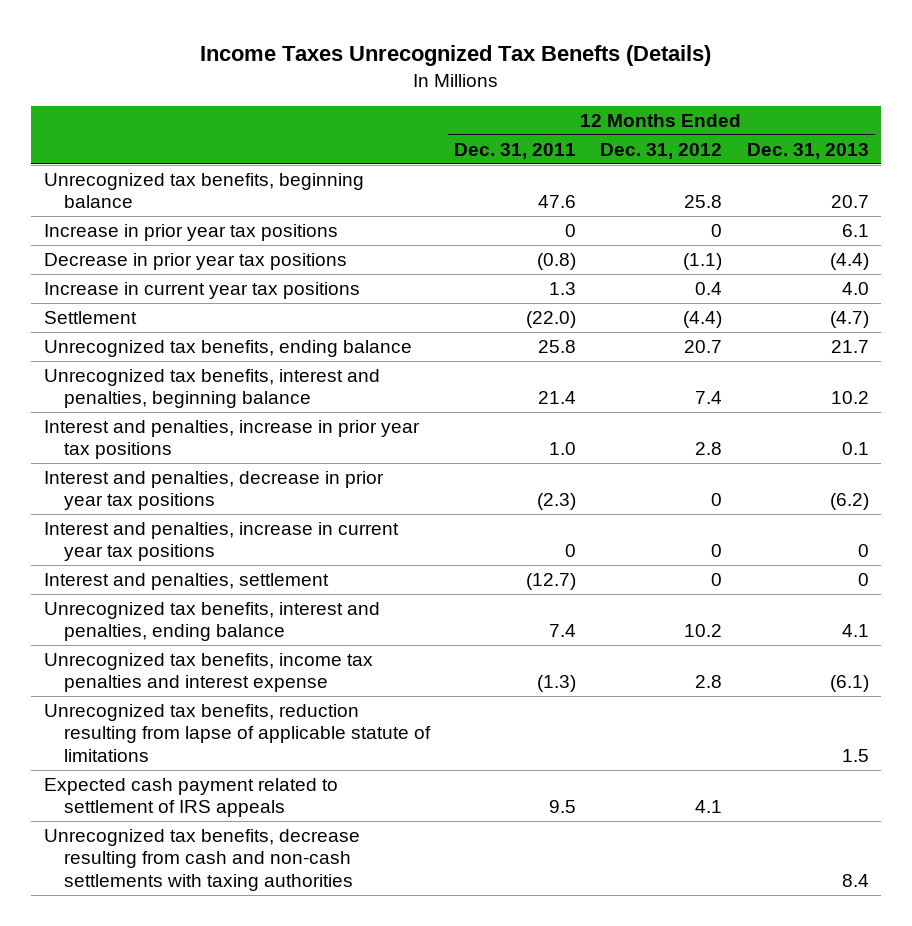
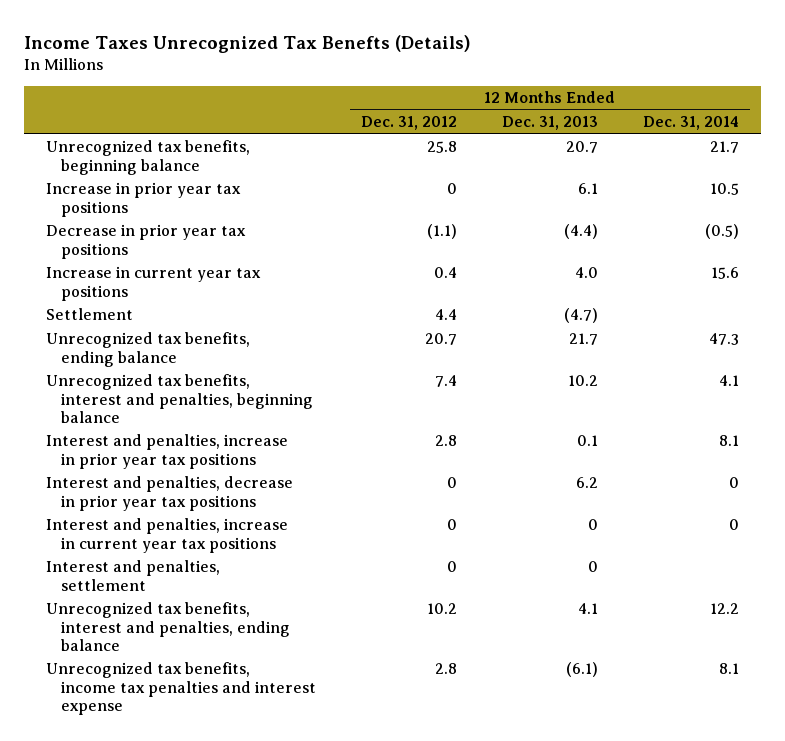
[453,142,576,159] Dec. 31, 2011 -> none
none -> [642,116,739,131] Dec. 31, 2014
[683,311,723,329] (4.4) -> [434,309,457,321] 4.4
[829,493,869,511] (6.2) -> [575,477,598,489] 6.2
[43,704,431,762] Unrecognized tax benefits, reduction resulting from lapse of applicable statute of limitations -> none
[43,778,338,818] Expected cash payment related to settlement of IRS appeals -> none
[43,829,360,891] Unrecognized tax benefits, decrease resulting from cash and non-cash settlements with taxing authorities -> none

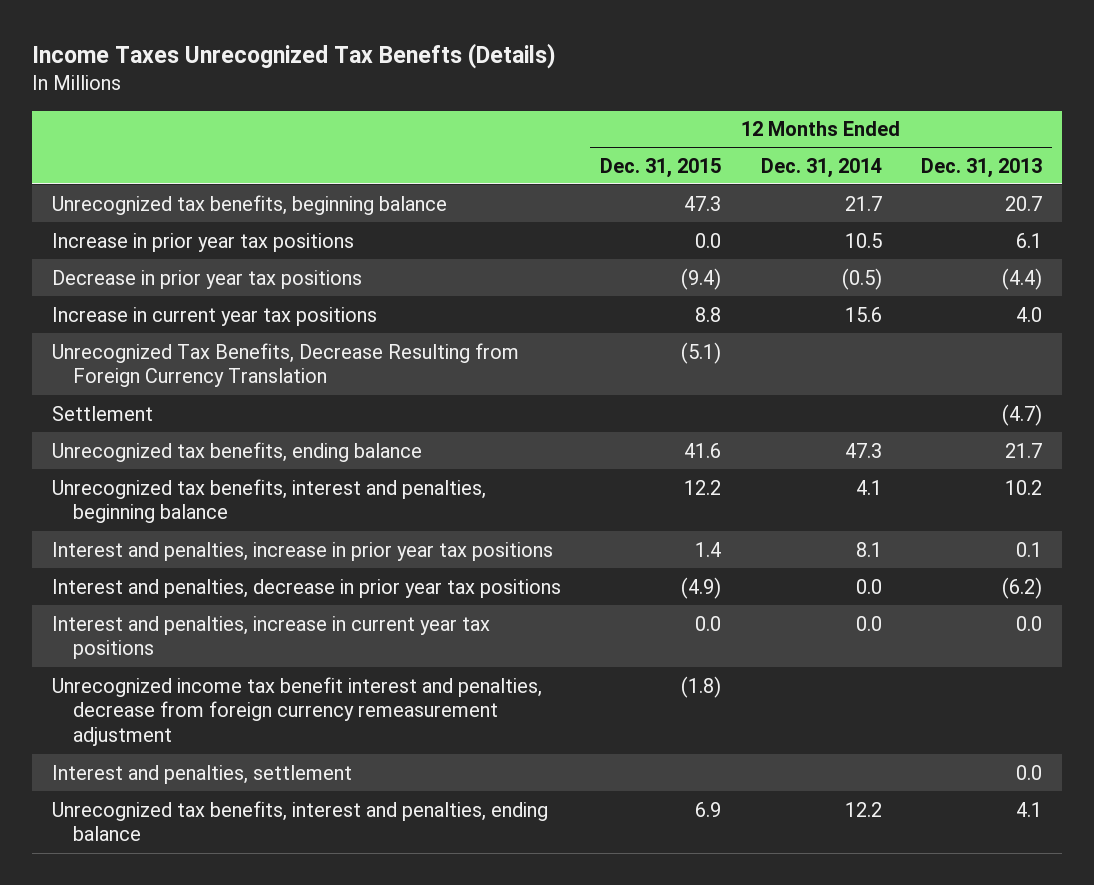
[360,116,457,131] Dec. 31, 2012 -> none
none -> [600,157,722,178] Dec. 31, 2015
none -> [51,342,519,388] Unrecognized Tax Benefits, Decrease Resulting from Foreign Currency Translation
[575,477,598,489] 6.2 -> [1002,576,1043,599] (6.2)
[728,477,739,489] 0 -> [855,578,882,594] 0.0
[587,519,598,531] 0 -> [1016,615,1043,631] 0.0
[728,519,739,531] 0 -> [855,615,882,631] 0.0
none -> [51,676,542,747] Unrecognized income tax benefit interest and penalties, decrease from foreign currency remeasurement adjustment
[587,561,598,573] 0 -> [1016,764,1043,780] 0.0
[46,662,317,716] Unrecognized tax benefits, income tax penalties and interest expense -> none

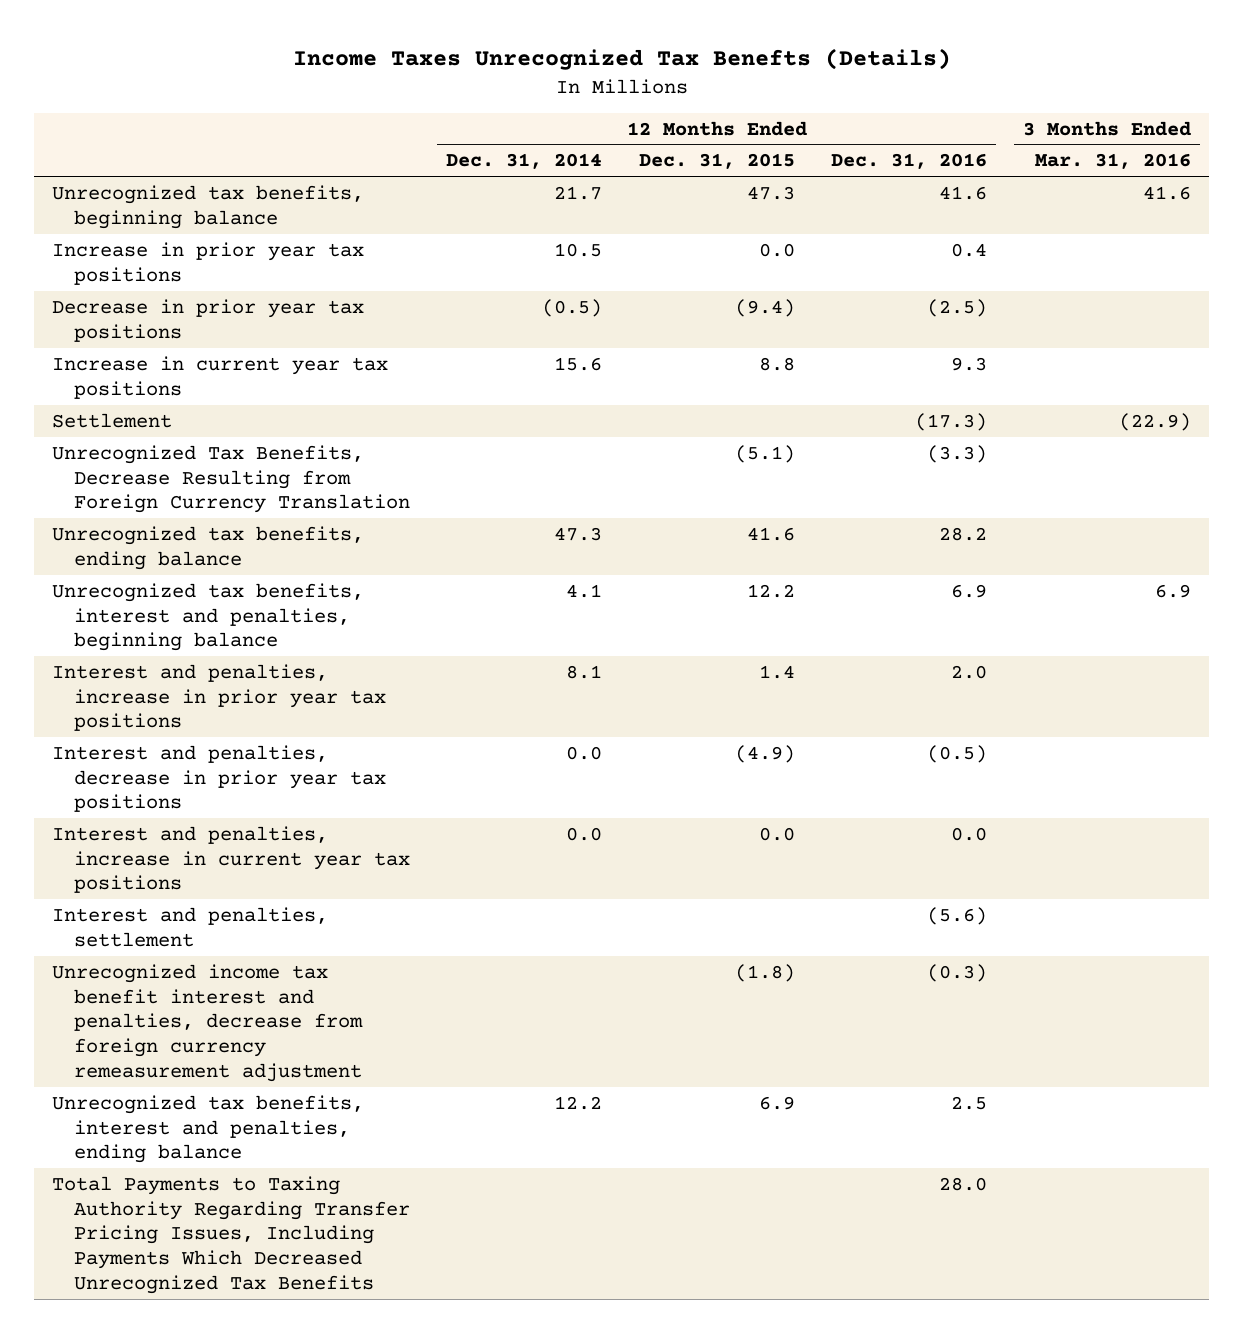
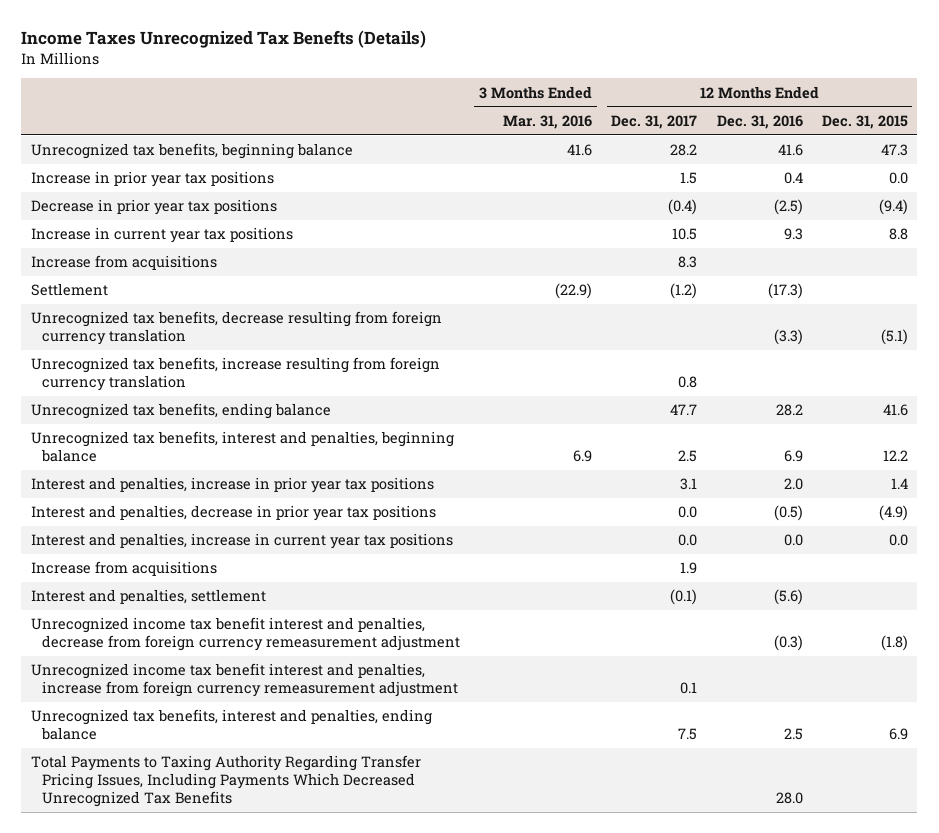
[446,153,603,170] Dec. 31, 2014 -> none
none -> [611,114,698,129] Dec. 31, 2017
none -> [31,255,218,271] Increase from acquisitions
[51,444,410,514] Unrecognized Tax Benefits, Decrease Resulting from Foreign Currency Translation -> [31,311,443,346] Unrecognized tax benefits, decrease resulting from foreign currency translation
none -> [31,357,441,392] Unrecognized tax benefits, increase resulting from foreign currency translation
none -> [31,561,218,577] Increase from acquisitions
none -> [31,663,458,698] Unrecognized income tax benefit interest and penalties, increase from foreign currency remeasurement adjustment

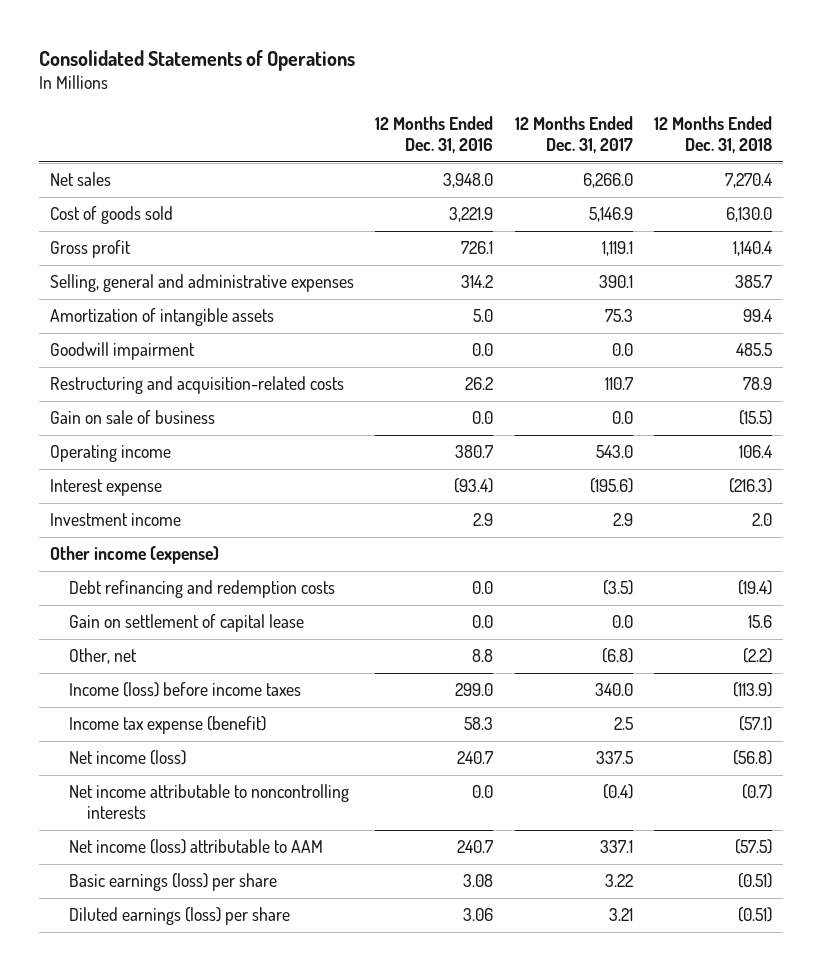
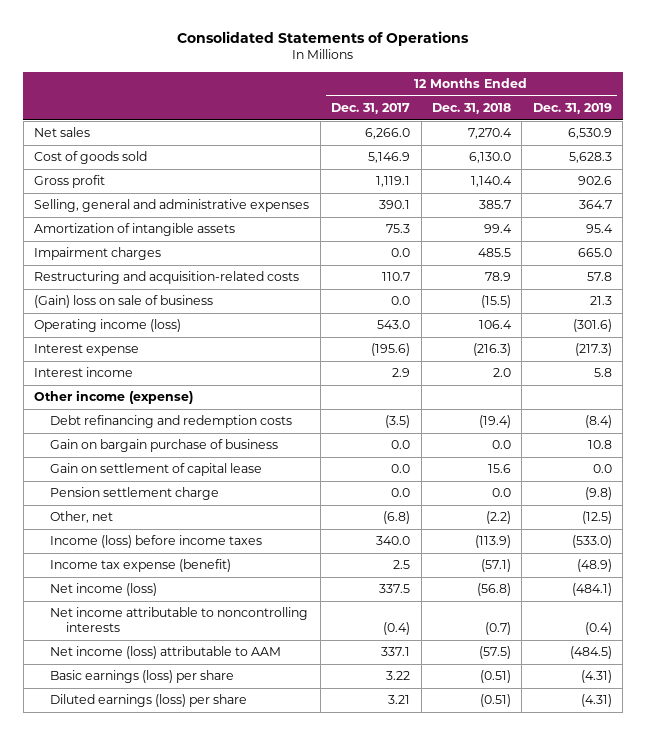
[375,116,494,154] 12 Months Ended Dec. 31, 2016 -> none
none -> [532,102,612,114] Dec. 31, 2019
[49,342,195,361] Goodwill impairment -> [34,247,162,261] Impairment charges
[49,410,215,425] Gain on sale of business -> [34,295,214,309] (Gain) loss on sale of business
[49,445,171,463] Operating income -> [34,319,182,333] Operating income (loss)
[49,513,181,527] Investment income -> [34,367,134,378] Interest income
none -> [49,439,278,453] Gain on bargain purchase of business
none -> [49,487,219,501] Pension settlement charge

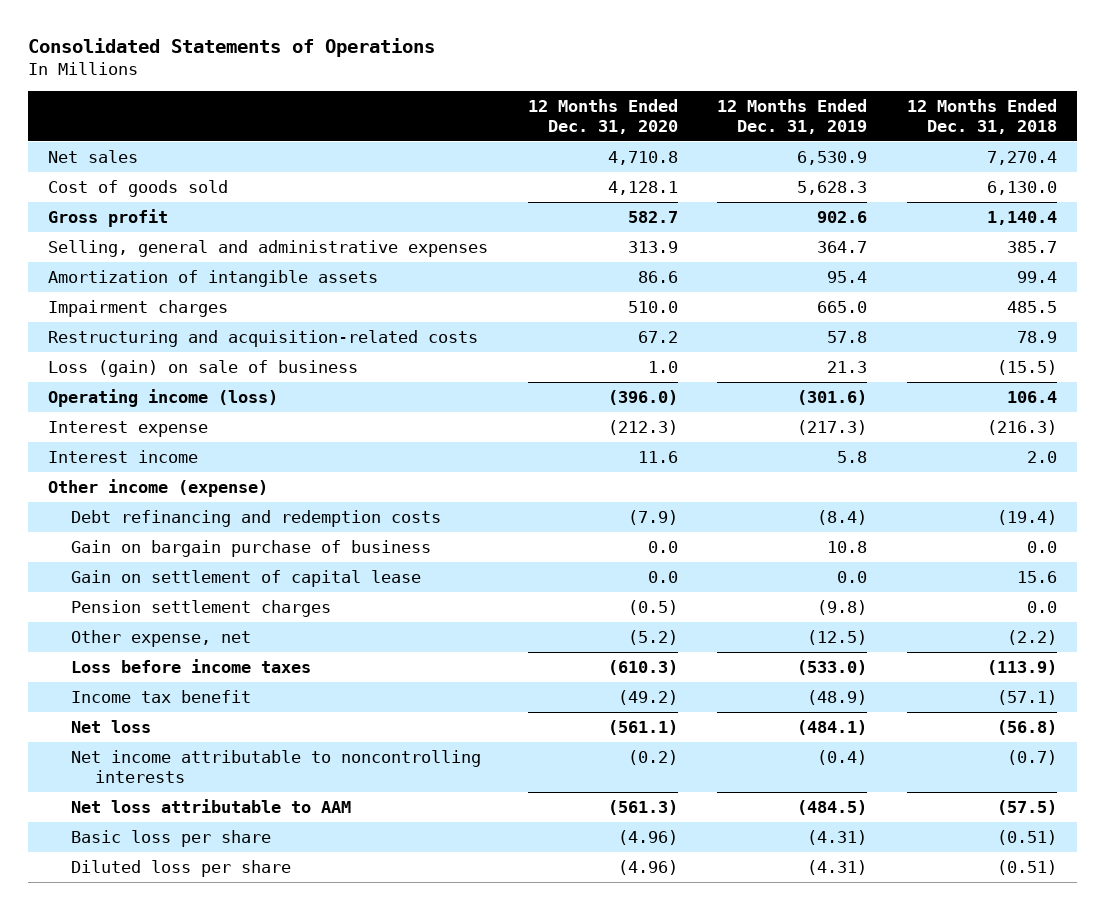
[331,102,411,114] Dec. 31, 2017 -> none
none -> [527,98,678,134] 12 Months Ended Dec. 31, 2020
[34,295,214,309] (Gain) loss on sale of business -> [47,359,358,377] Loss (gain) on sale of business
[49,487,219,501] Pension settlement charge -> [71,599,332,617] Pension settlement charges
[49,511,113,524] Other, net -> [71,629,252,647] Other expense, net
[49,535,262,549] Income (loss) before income taxes -> [71,658,312,673] Loss before income taxes
[49,559,231,573] Income tax expense (benefit) -> [71,689,252,703] Income tax benefit
[49,583,157,597] Net income (loss) -> [71,719,152,733] Net loss
[49,646,281,660] Net income (loss) attributable to AAM -> [71,798,352,813] Net loss attributable to AAM
[49,670,234,684] Basic earnings (loss) per share -> [71,829,272,847] Basic loss per share
[49,694,247,708] Diluted earnings (loss) per share -> [71,859,292,877] Diluted loss per share

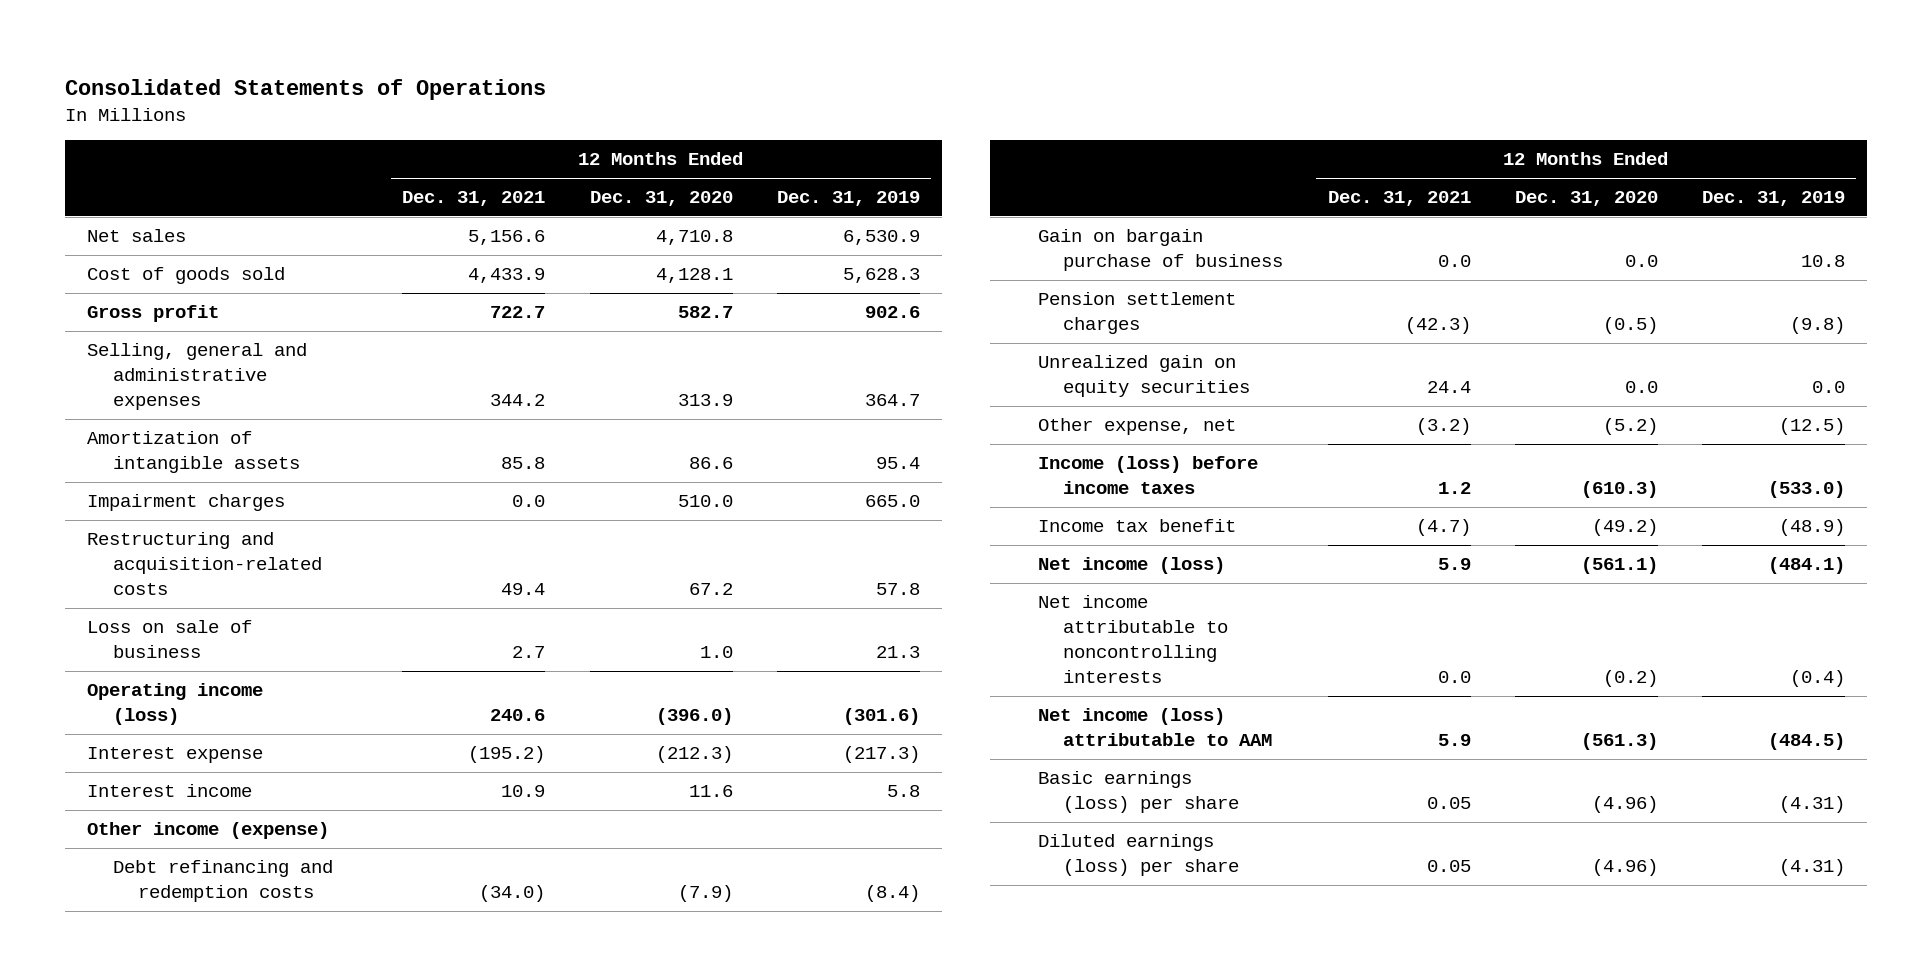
[907,98,1058,134] 12 Months Ended Dec. 31, 2018 -> none
none -> [402,191,546,207] Dec. 31, 2021
[47,359,358,377] Loss (gain) on sale of business -> [87,620,253,659] Loss on sale of business
[71,569,422,587] Gain on settlement of capital lease -> none
none -> [1037,355,1251,398] Unrealized gain on equity securities
[71,658,312,673] Loss before income taxes -> [1037,456,1258,495] Income (loss) before income taxes
[71,719,152,733] Net loss -> [1037,557,1225,575] Net income (loss)
[71,798,352,813] Net loss attributable to AAM -> [1037,708,1273,747] Net income (loss) attributable to AAM
[71,829,272,847] Basic loss per share -> [1037,771,1240,814] Basic earnings (loss) per share
[71,859,292,877] Diluted loss per share -> [1037,834,1240,877] Diluted earnings (loss) per share

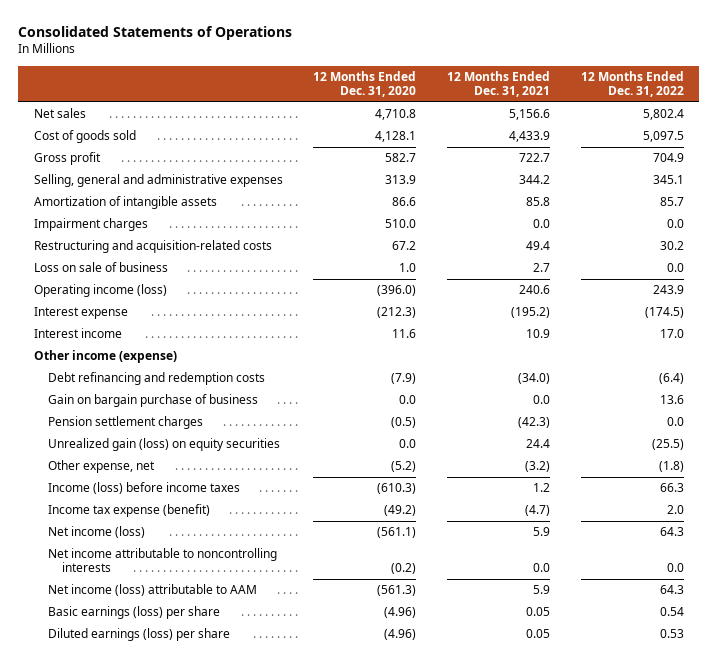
[776,191,920,207] Dec. 31, 2019 -> none
none -> [580,70,684,97] 12 Months Ended Dec. 31, 2022
[1037,355,1251,398] Unrealized gain on equity securities -> [47,438,280,452] Unrealized gain (loss) on equity securities
[1037,519,1236,533] Income tax benefit -> [47,504,210,518] Income tax expense (benefit)

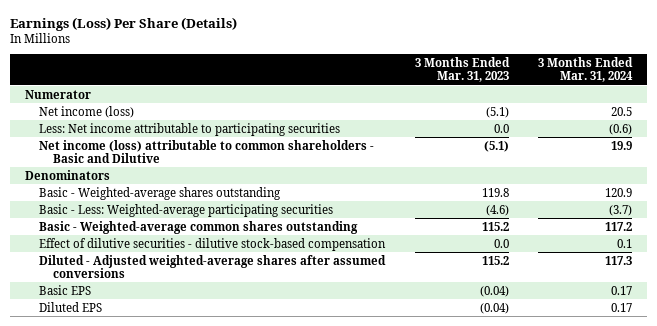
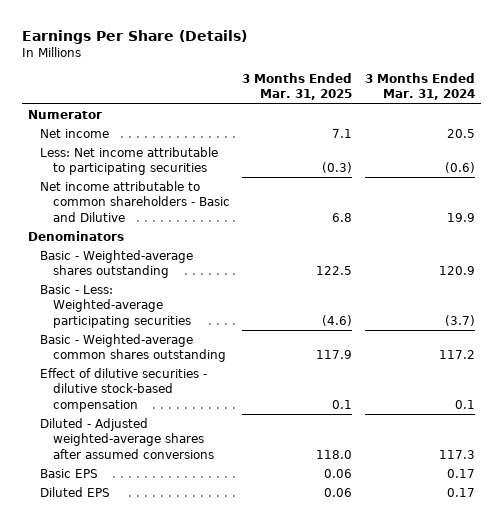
[10,16,238,31] Earnings (Loss) Per Share (Details) -> [21,29,247,44] Earnings Per Share (Details)
[414,56,510,83] 3 Months Ended Mar. 31, 2023 -> none
none -> [242,72,353,101] 3 Months Ended Mar. 31, 2025
[39,105,135,118] Net income (loss) -> [40,128,110,138] Net income
[39,139,375,163] Net income (loss) attributable to common shareholders - Basic and Dilutive -> [40,180,230,222] Net income attributable to common shareholders - Basic and Dilutive

